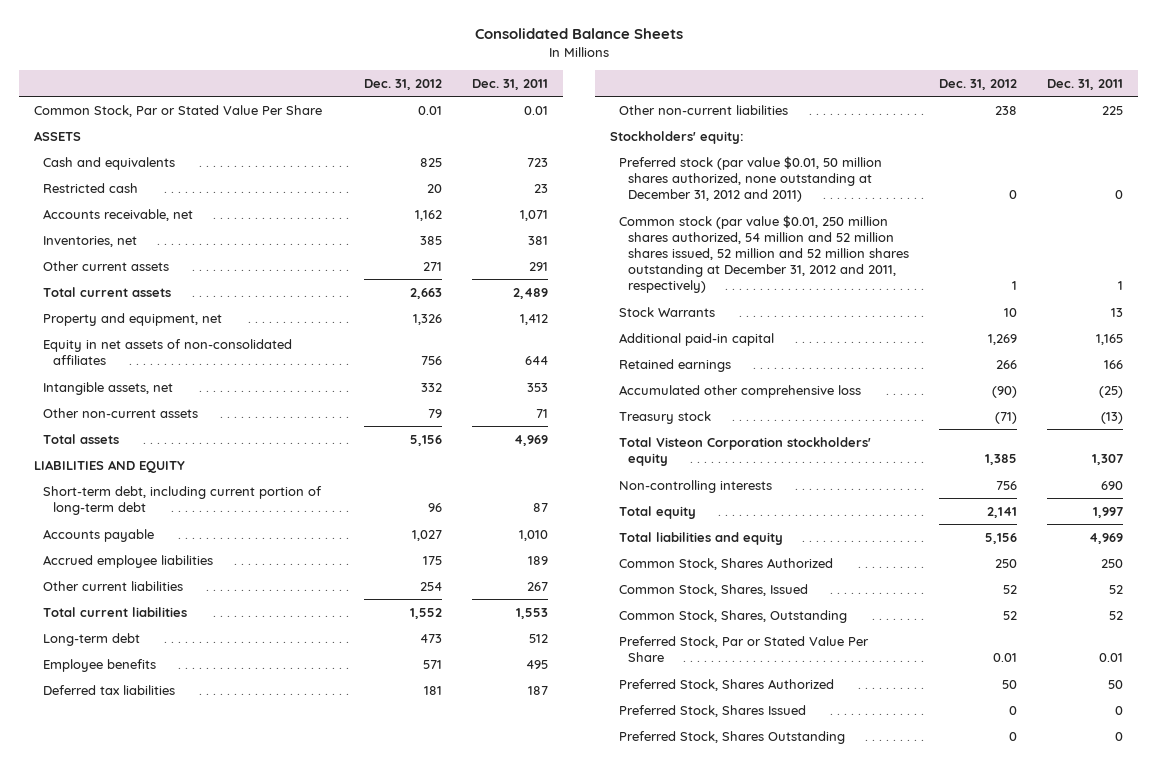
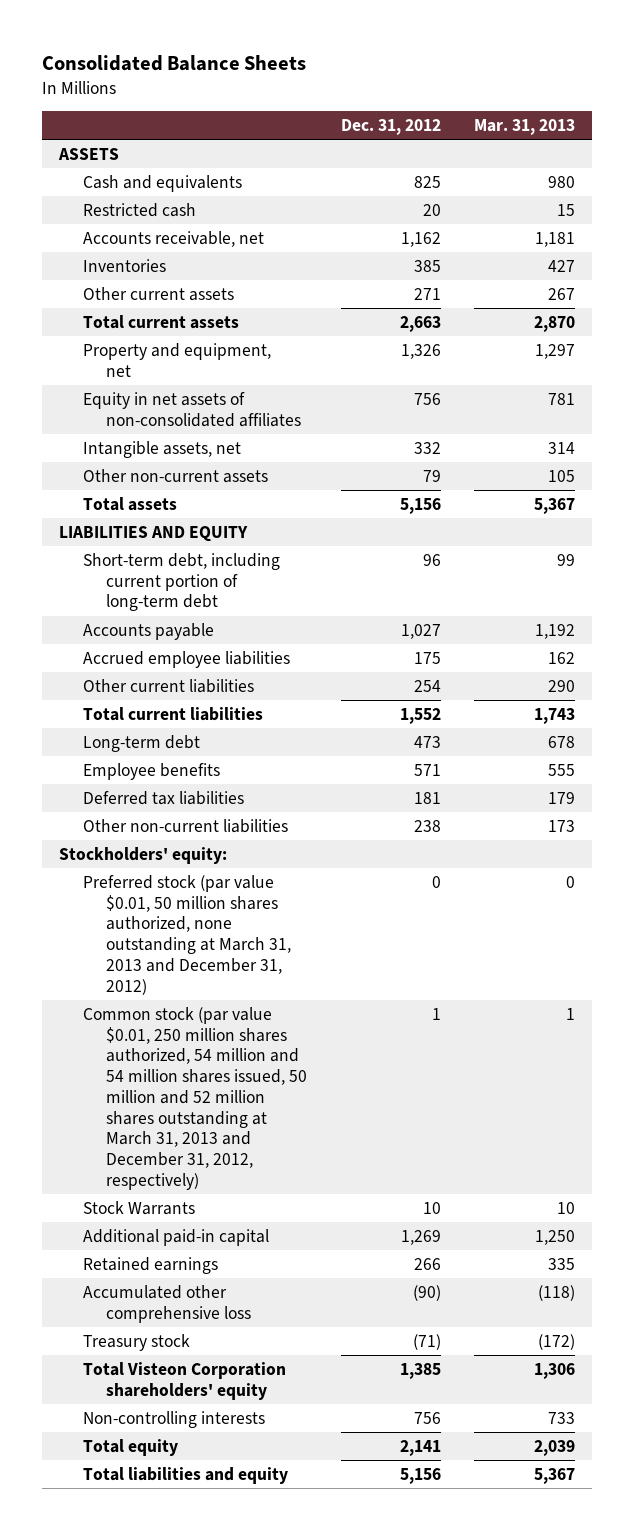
[471,78,548,90] Dec. 31, 2011 -> none
none -> [474,119,576,136] Mar. 31, 2013
[34,104,323,117] Common Stock, Par or Stated Value Per Share -> none
[43,235,138,247] Inventories, net -> [82,258,166,272] Inventories
[619,155,883,203] Preferred stock (par value $0.01, 50 million shares authorized, none outstanding at December 31, 2012 and 2011) -> [82,874,292,995] Preferred stock (par value $0.01, 50 million shares authorized, none outstanding at March 31, 2013 and December 31, 2012)
[619,214,910,294] Common stock (par value $0.01, 250 million shares authorized, 54 million and 52 million shares issued, 52 million and 52 million shares outstanding at December 31, 2012 and 2011, respectively) -> [82,1006,308,1190] Common stock (par value $0.01, 250 million shares authorized, 54 million and 54 million shares issued, 50 million and 52 million shares outstanding at March 31, 2013 and December 31, 2012, respectively)
[619,436,872,466] Total Visteon Corporation stockholders' equity -> [82,1361,286,1400] Total Visteon Corporation shareholders' equity
[619,557,834,570] Common Stock, Shares Authorized -> none
[619,583,809,596] Common Stock, Shares, Issued -> none
[619,609,848,623] Common Stock, Shares, Outstanding -> none
[619,635,870,662] Preferred Stock, Par or Stated Value Per Share -> none
[619,678,835,691] Preferred Stock, Shares Authorized -> none
[619,704,807,717] Preferred Stock, Shares Issued -> none
[619,730,846,744] Preferred Stock, Shares Outstanding -> none

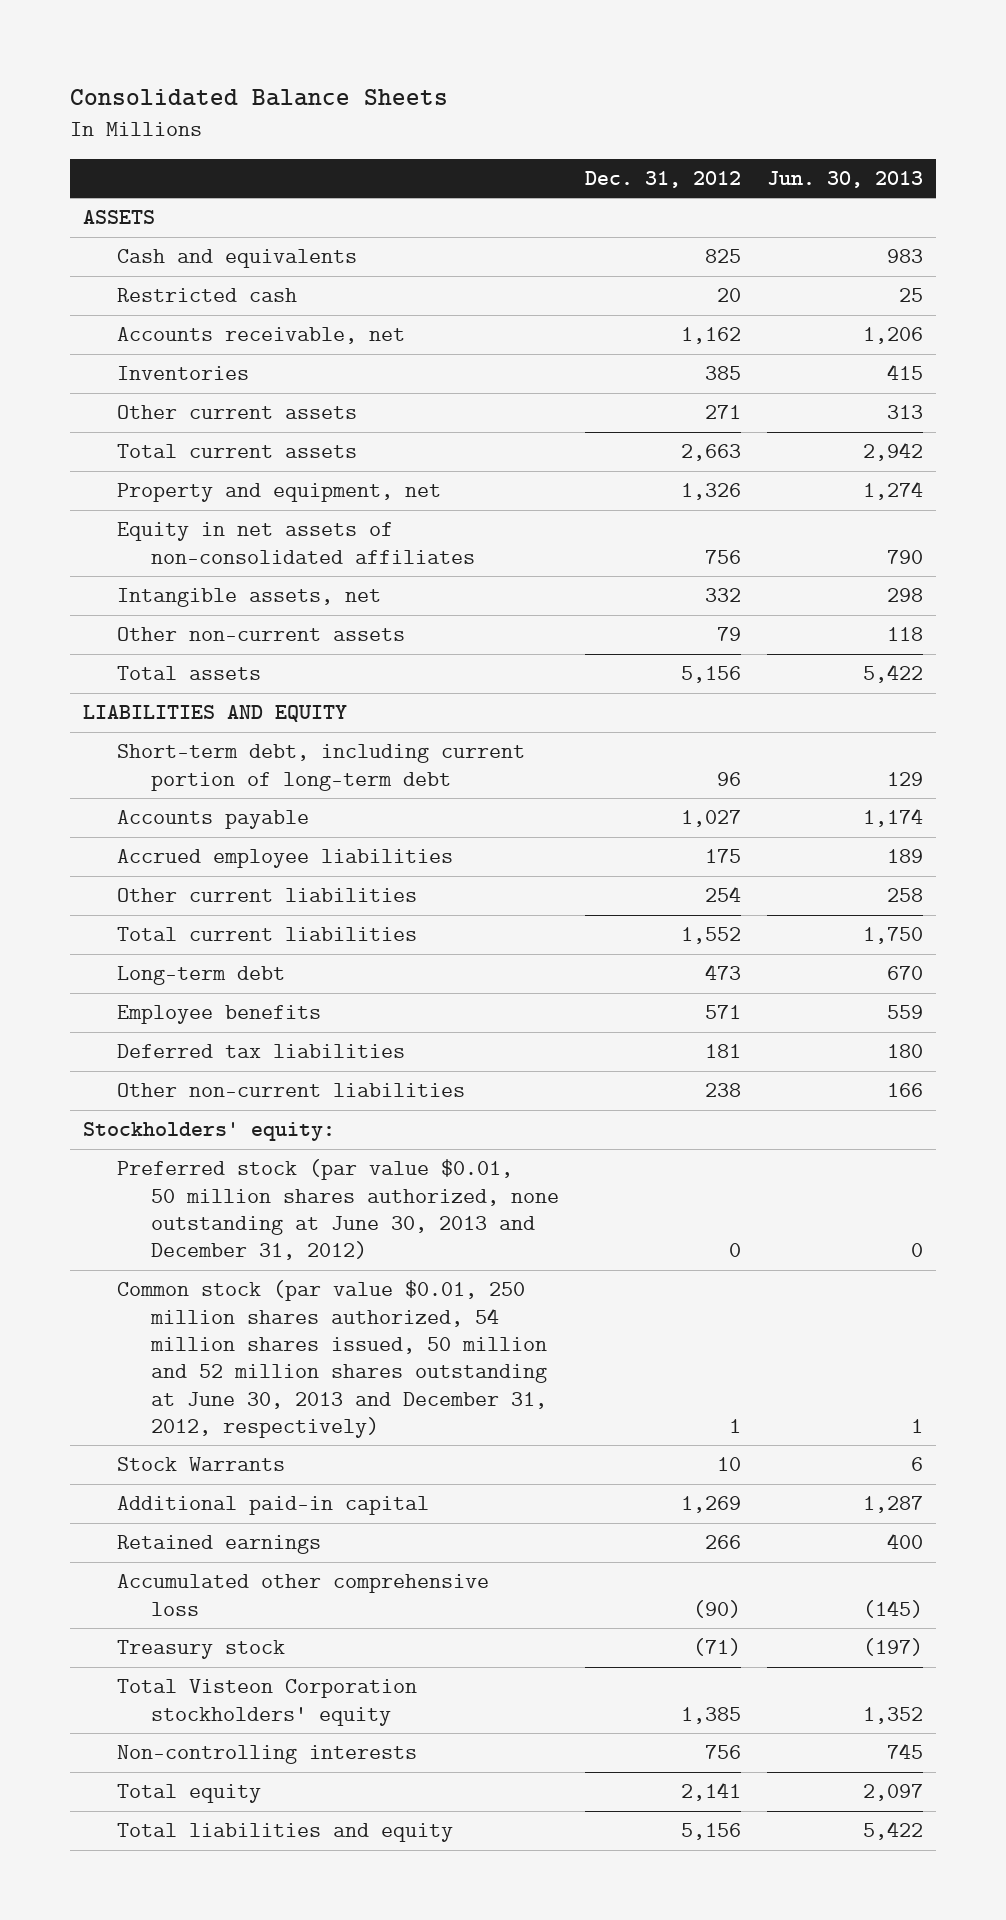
[474,119,576,136] Mar. 31, 2013 -> none
none -> [766,170,923,188] Jun. 30, 2013
[82,874,292,995] Preferred stock (par value $0.01, 50 million shares authorized, none outstanding at March 31, 2013 and December 31, 2012) -> [116,1159,559,1261] Preferred stock (par value $0.01, 50 million shares authorized, none outstanding at June 30, 2013 and December 31, 2012)
[82,1006,308,1190] Common stock (par value $0.01, 250 million shares authorized, 54 million and 54 million shares issued, 50 million and 52 million shares outstanding at March 31, 2013 and December 31, 2012, respectively) -> [116,1280,547,1438] Common stock (par value $0.01, 250 million shares authorized, 54 million shares issued, 50 million and 52 million shares outstanding at June 30, 2013 and December 31, 2012, respectively)
[82,1361,286,1400] Total Visteon Corporation shareholders' equity -> [116,1679,417,1726] Total Visteon Corporation stockholders' equity

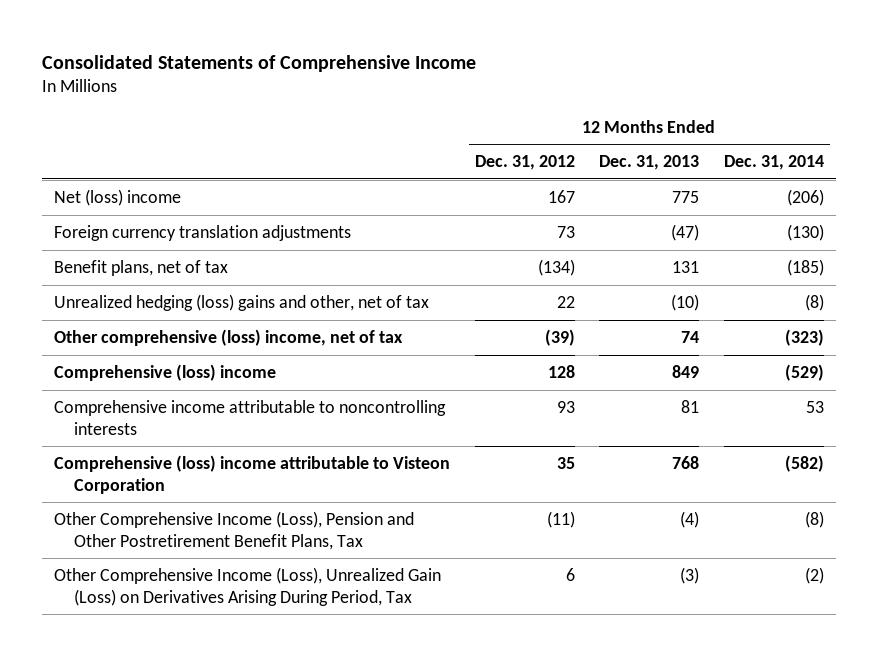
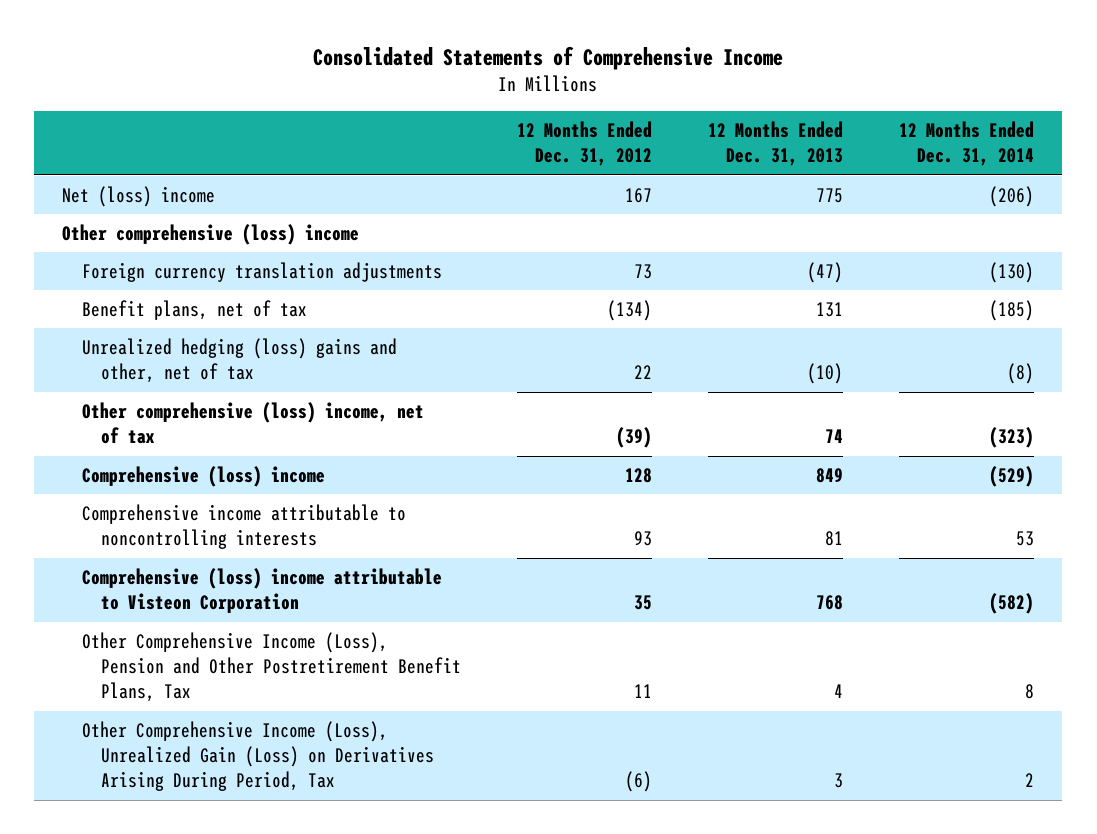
none -> [62,224,360,246] Other comprehensive (loss) income
[546,510,575,528] (11) -> [634,684,653,699] 11
[680,510,700,528] (4) -> [834,684,844,699] 4
[804,510,824,528] (8) -> [1025,684,1035,700] 8
[565,567,575,581] 6 -> [625,771,653,793] (6)
[680,566,700,584] (3) -> [834,773,844,789] 3
[804,566,824,584] (2) -> [1025,773,1035,788] 2

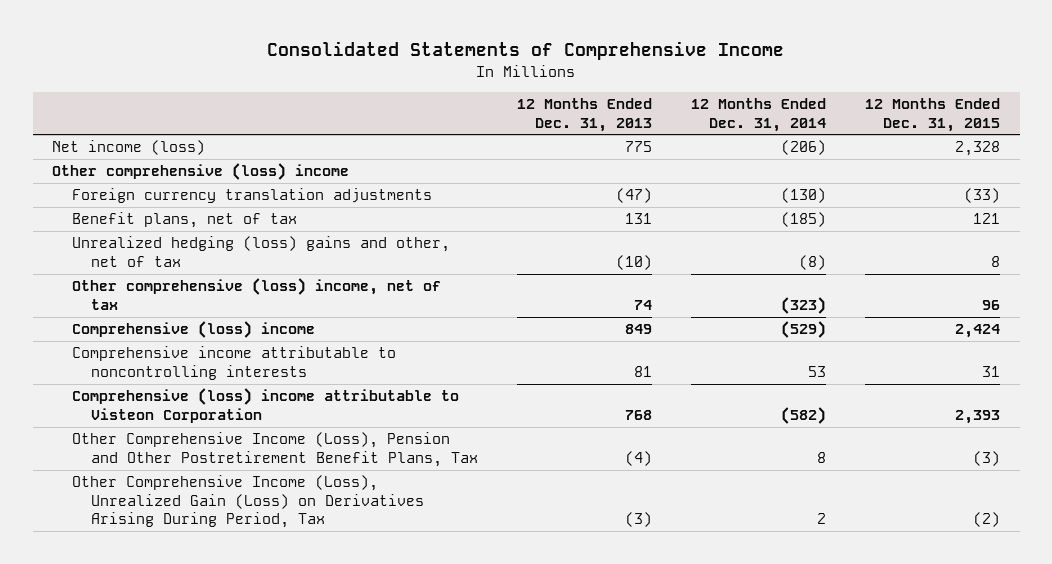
[517,121,653,167] 12 Months Ended Dec. 31, 2012 -> none
none -> [865,98,1001,132] 12 Months Ended Dec. 31, 2015
[62,186,216,208] Net (loss) income -> [52,140,206,156] Net income (loss)
[834,684,844,699] 4 -> [625,450,653,466] (4)
[834,773,844,789] 3 -> [625,512,653,528] (3)

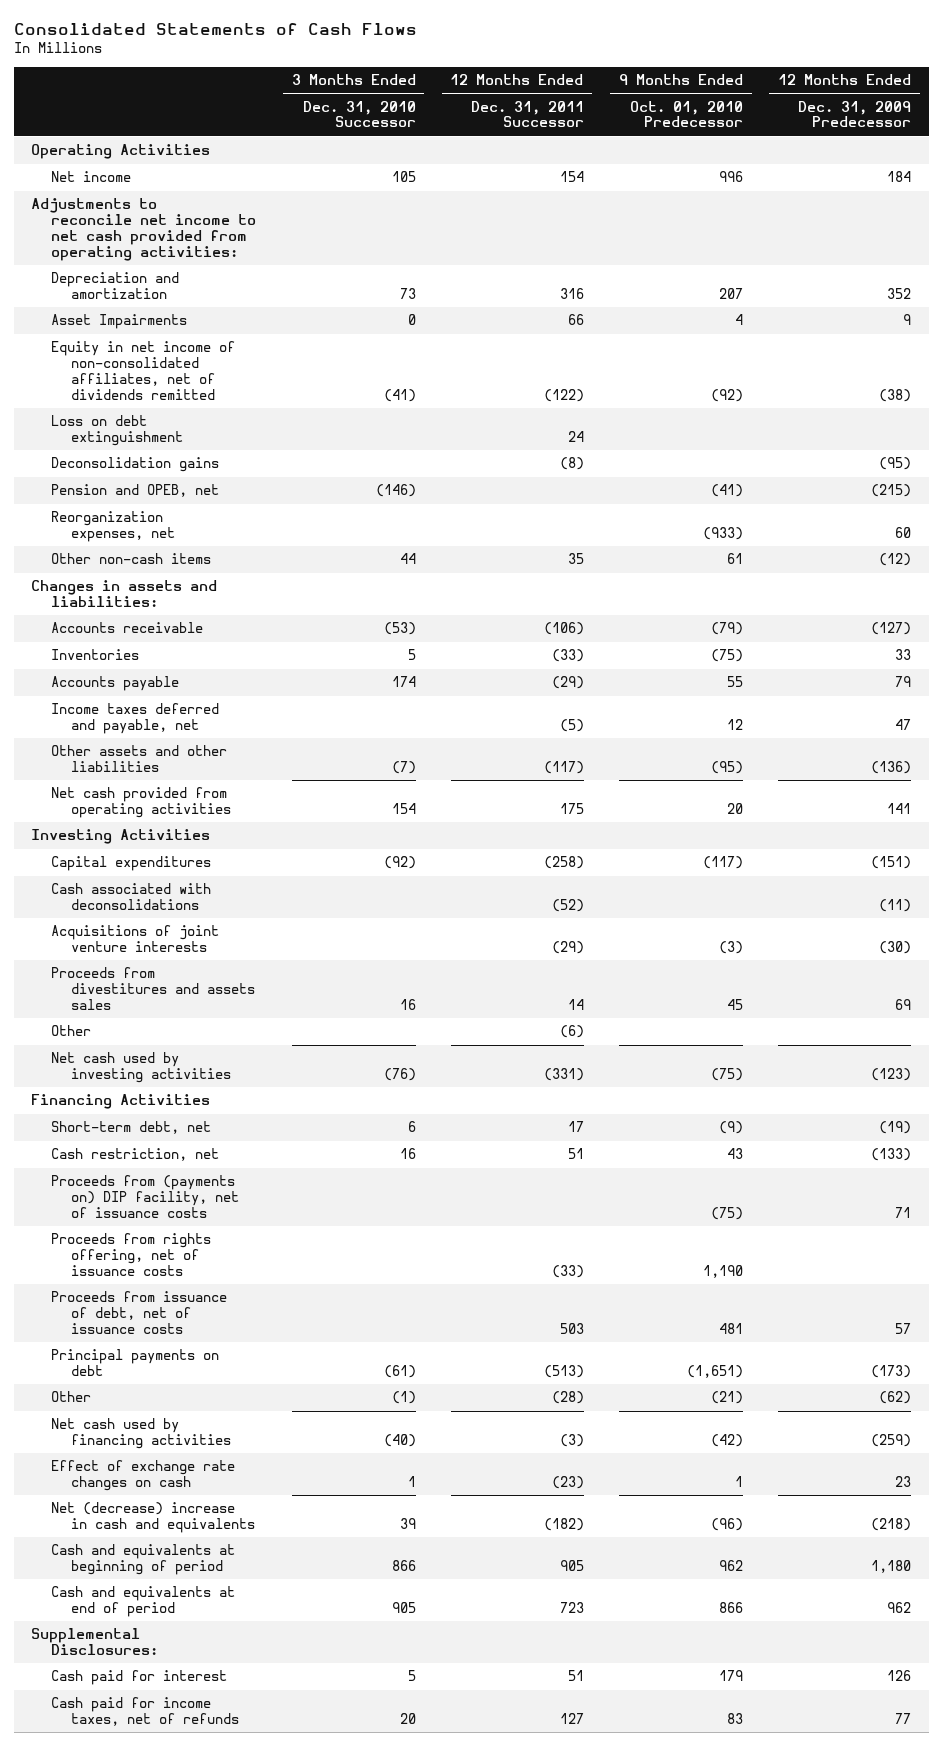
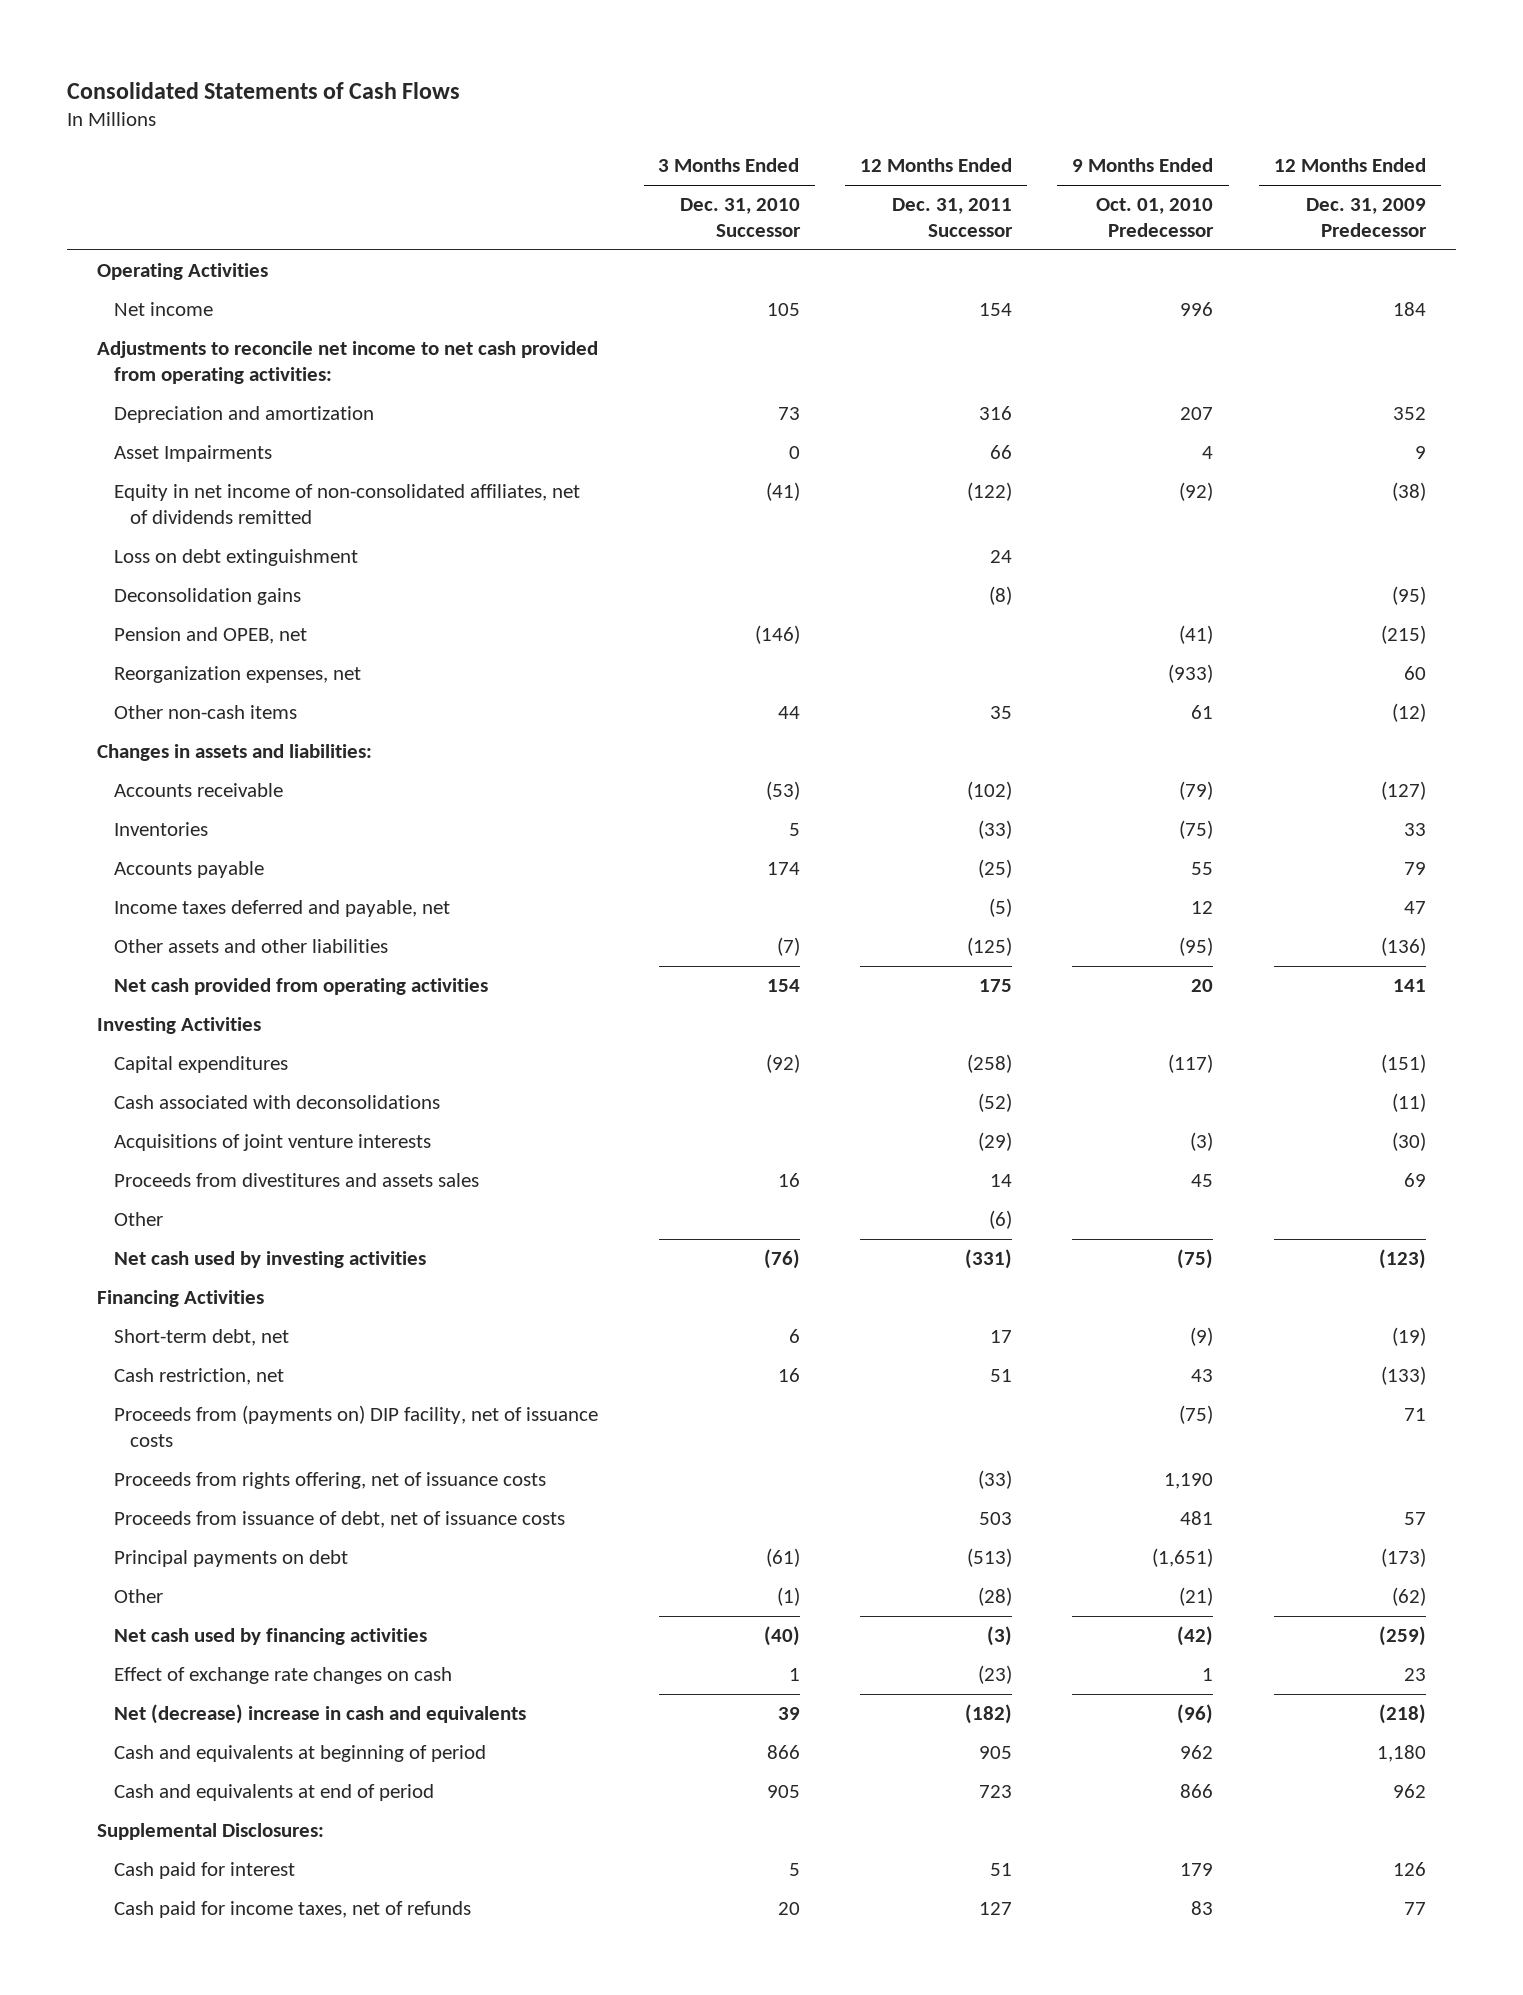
[543,622,584,636] (106) -> [967,781,1013,801] (102)
[551,676,584,690] (29) -> [978,859,1013,879] (25)
[543,761,584,775] (117) -> [967,937,1013,957] (125)

